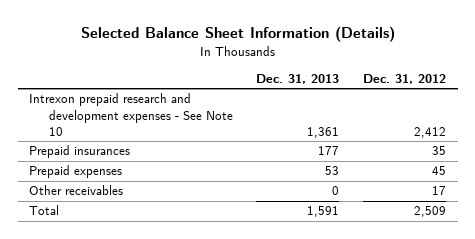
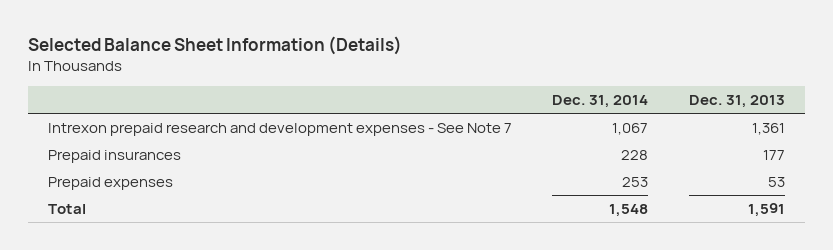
[362,73,446,84] Dec. 31, 2012 -> none
none -> [552,94,649,108] Dec. 31, 2014
[29,93,233,137] Intrexon prepaid research and development expenses - See Note 10 -> [48,123,513,137] Intrexon prepaid research and development expenses - See Note 7
[29,185,124,196] Other receivables -> none

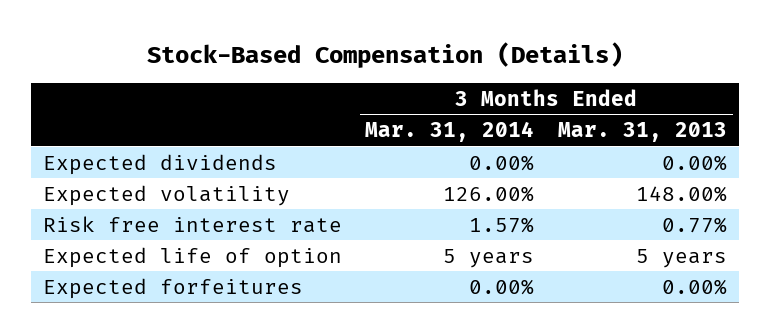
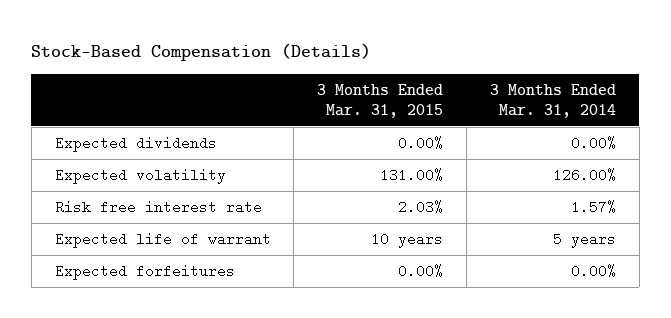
[558,122,728,143] Mar. 31, 2013 -> none
none -> [317,83,444,118] 3 Months Ended Mar. 31, 2015
[42,246,342,268] Expected life of option -> [54,232,271,249] Expected life of warrant

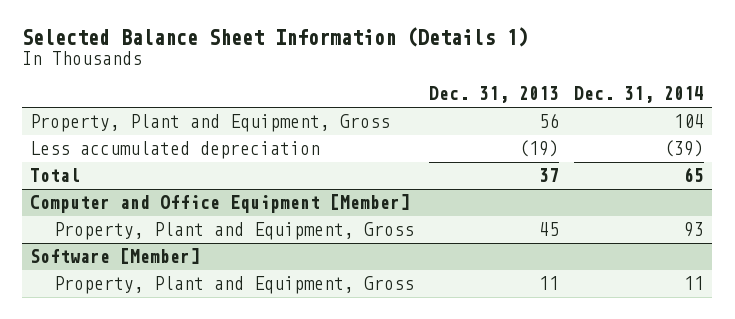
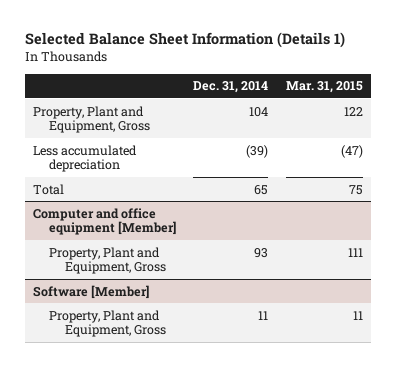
[429,86,560,104] Dec. 31, 2013 -> none
none -> [285,81,363,94] Mar. 31, 2015
[30,194,411,214] Computer and Office Equipment [Member] -> [33,207,177,236] Computer and office equipment [Member]

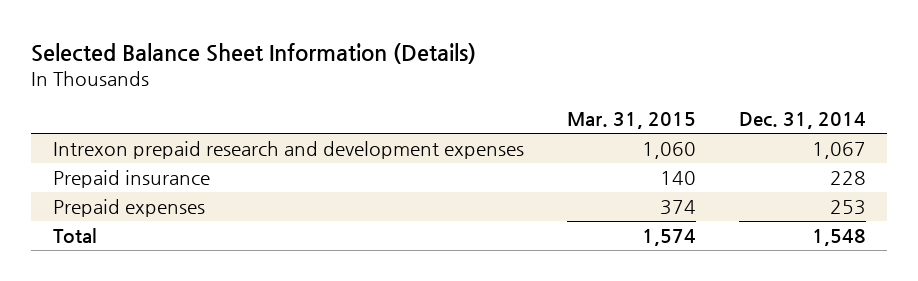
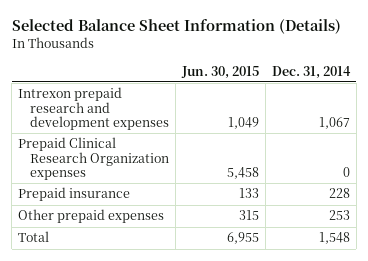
[566,112,696,130] Mar. 31, 2015 -> none
none -> [180,65,259,79] Jun. 30, 2015
none -> [18,137,169,181] Prepaid Clinical Research Organization expenses
[52,199,205,218] Prepaid expenses -> [18,209,165,224] Other prepaid expenses

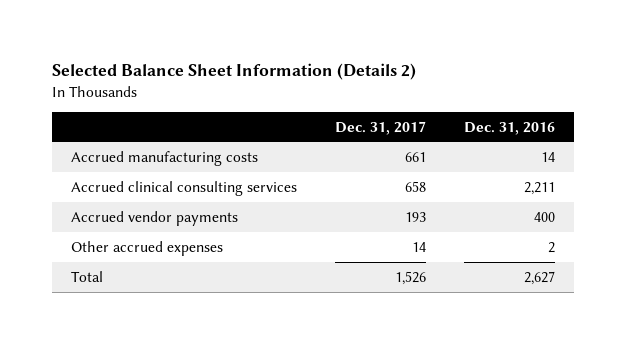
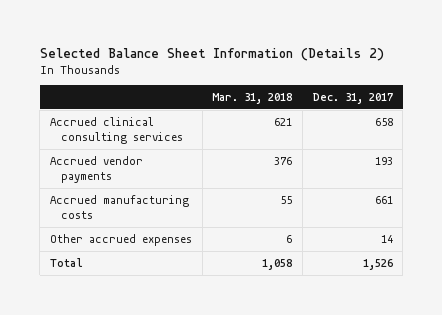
[463,121,555,135] Dec. 31, 2016 -> none
none -> [212,93,293,105] Mar. 31, 2018
[71,150,259,166] Accrued manufacturing costs -> [49,194,189,219] Accrued manufacturing costs

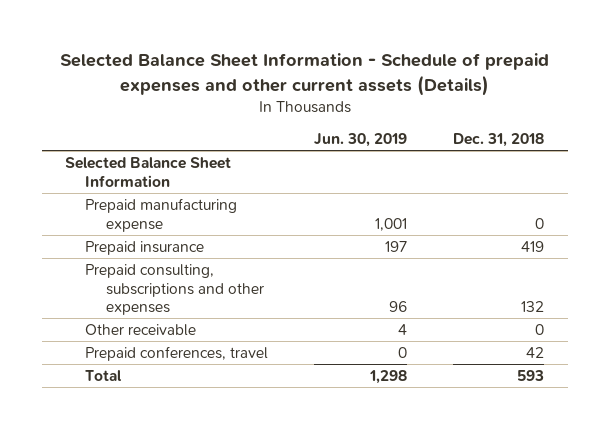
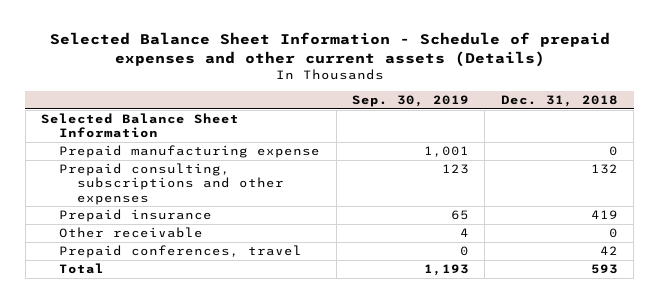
[314,133,408,148] Jun. 30, 2019 -> none
none -> [352,95,470,108] Sep. 30, 2019
[85,240,205,255] Prepaid insurance -> [59,208,213,222] Prepaid insurance

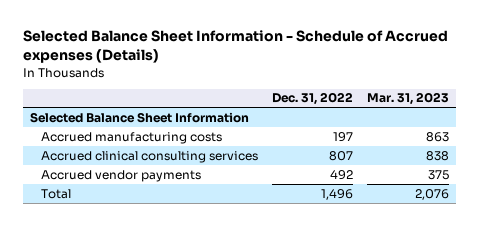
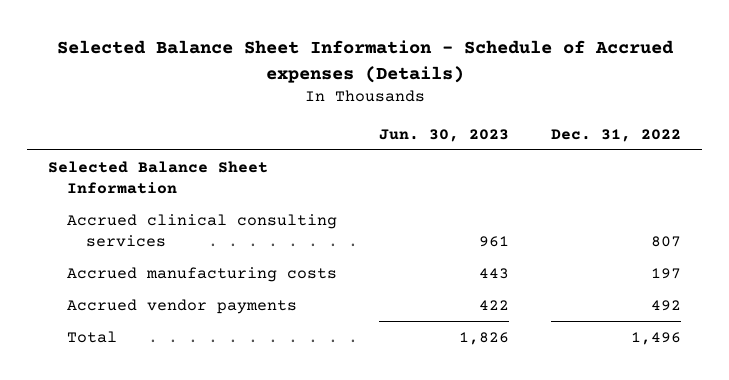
[366,92,449,106] Mar. 31, 2023 -> none
none -> [379,128,510,142] Jun. 30, 2023
[40,131,222,144] Accrued manufacturing costs -> [67,266,338,282] Accrued manufacturing costs

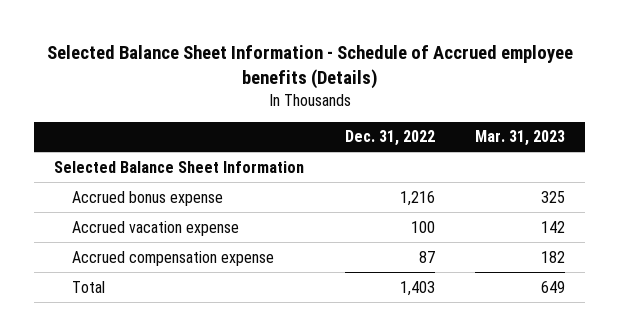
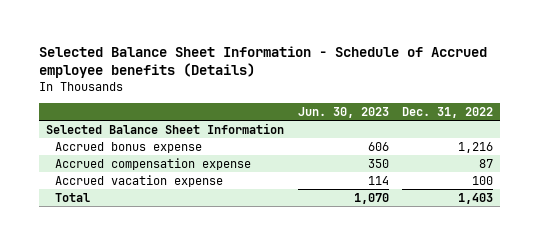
[474,130,565,147] Mar. 31, 2023 -> none
none -> [297,106,389,118] Jun. 30, 2023
[71,220,239,236] Accrued vacation expense -> [54,174,223,187] Accrued vacation expense

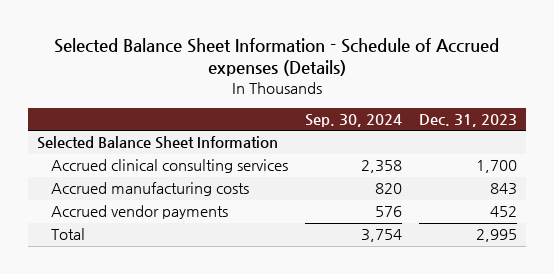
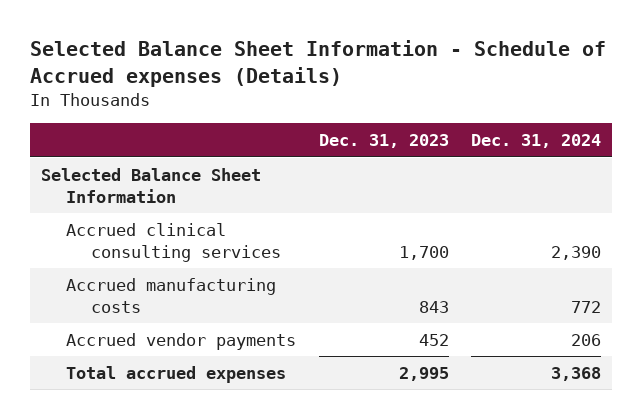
[305,114,403,128] Sep. 30, 2024 -> none
none -> [470,134,601,149] Dec. 31, 2024
[51,228,86,241] Total -> [66,365,287,383] Total accrued expenses

